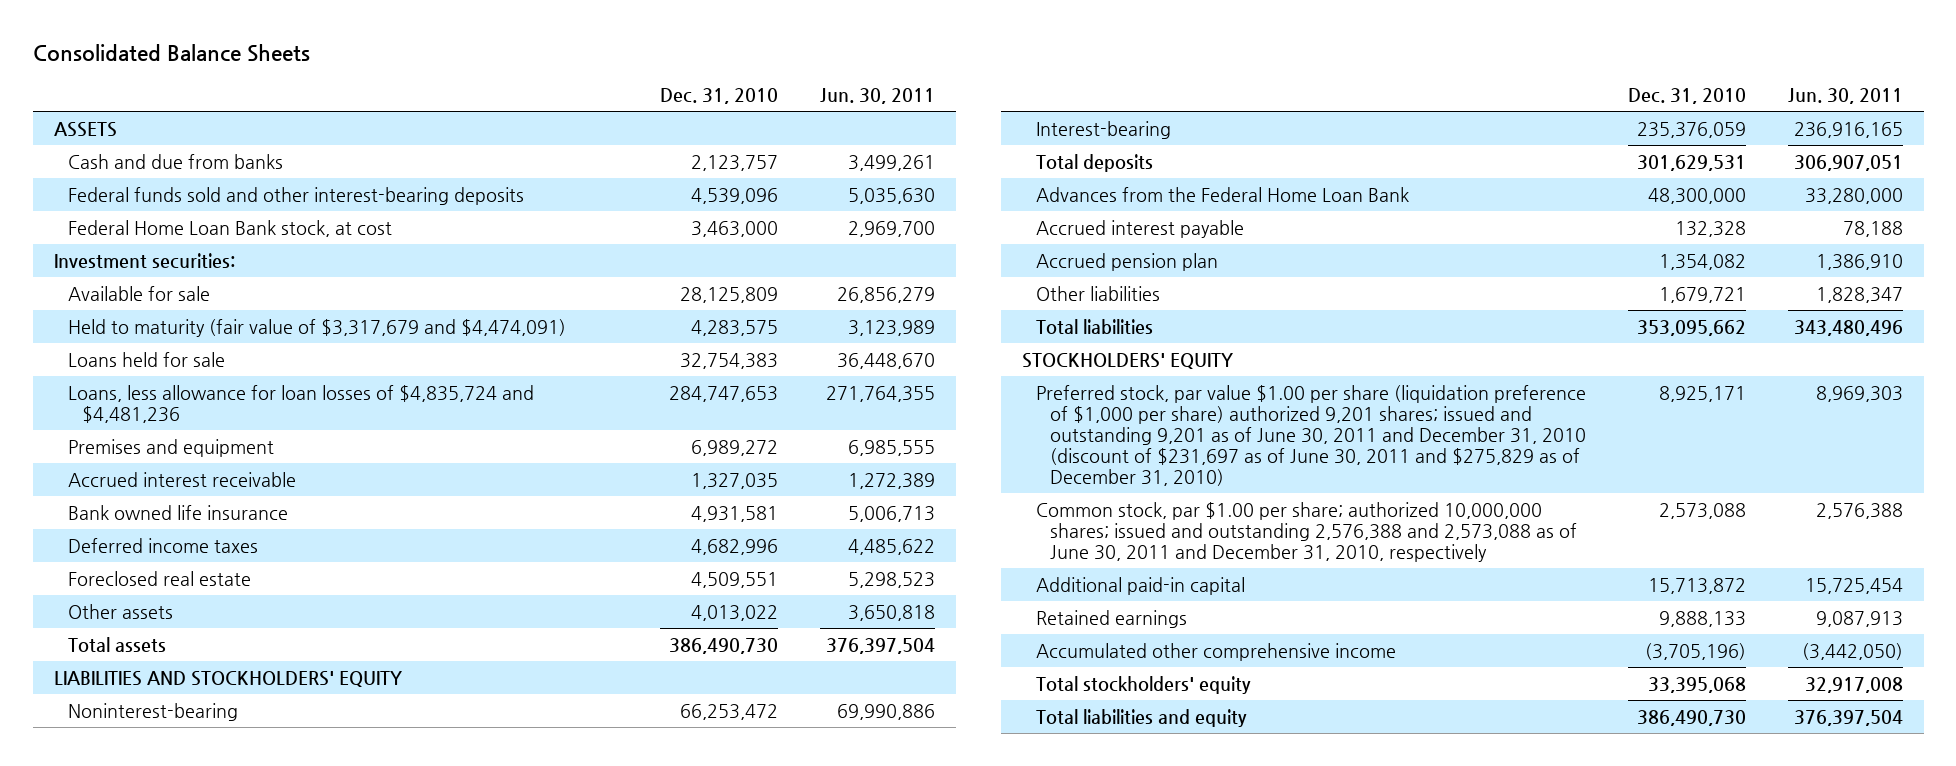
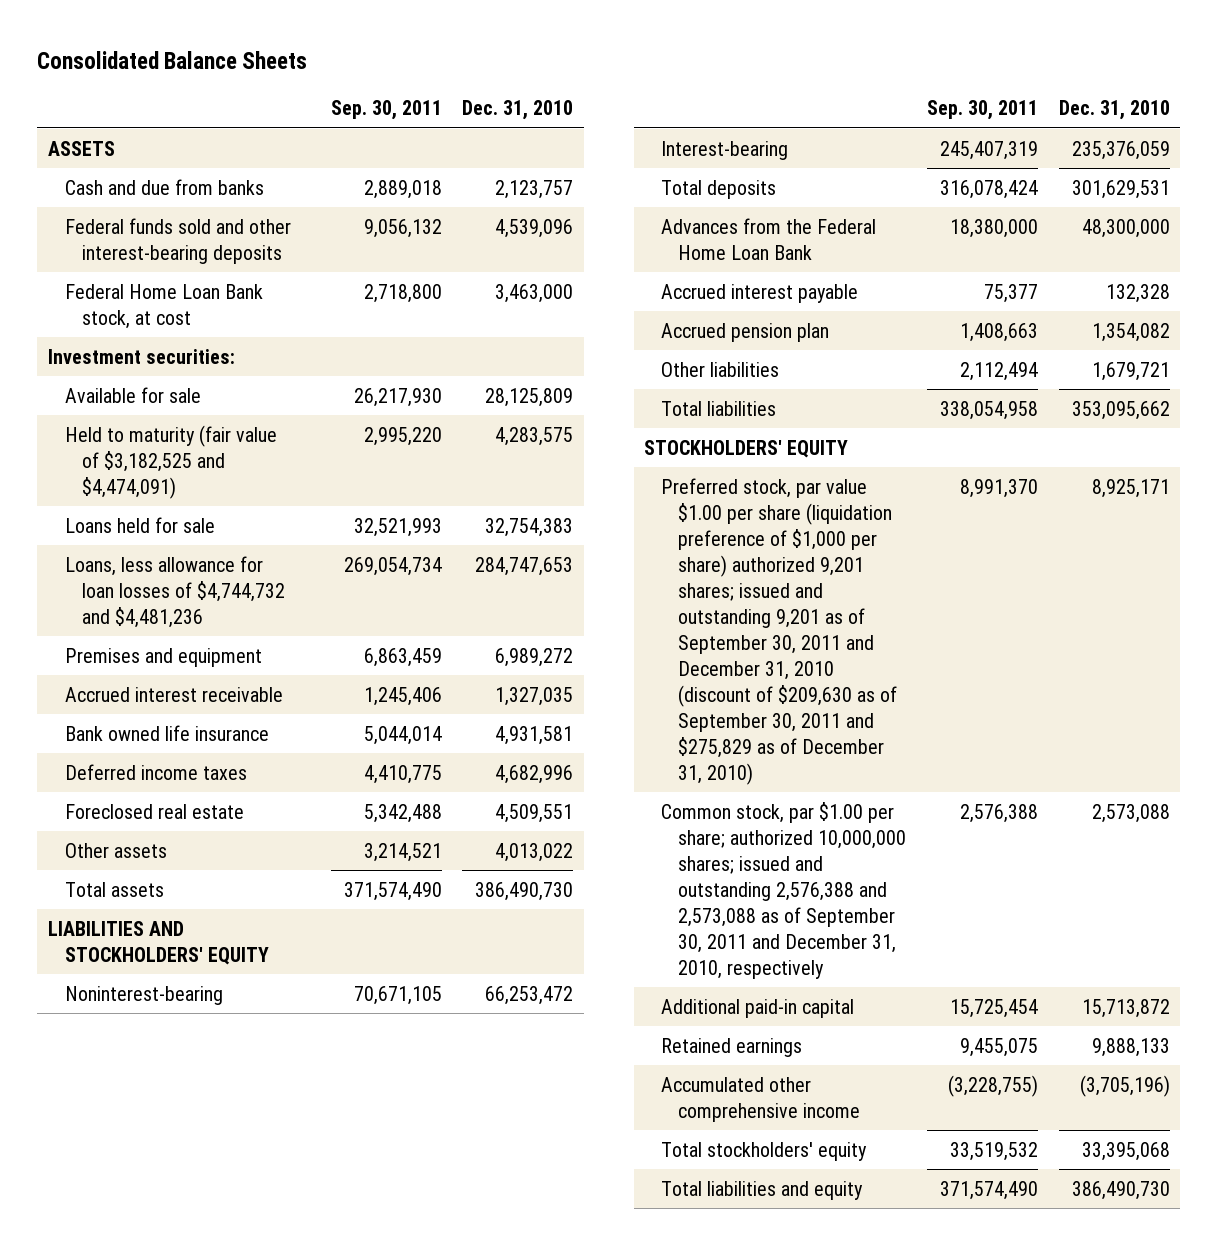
[819,87,935,104] Jun. 30, 2011 -> none
none -> [330,100,442,121] Sep. 30, 2011
[67,318,566,337] Held to maturity (fair value of $3,317,679 and $4,474,091) -> [64,424,277,499] Held to maturity (fair value of $3,182,525 and $4,474,091)
[67,384,534,423] Loans, less allowance for loan losses of $4,835,724 and $4,481,236 -> [64,555,285,628] Loans, less allowance for loan losses of $4,744,732 and $4,481,236
[1035,384,1586,486] Preferred stock, par value $1.00 per share (liquidation preference of $1,000 per share) authorized 9,201 shares; issued and outstanding 9,201 as of June 30, 2011 and December 31, 2010 (discount of $231,697 as of June 30, 2011 and $275,829 as of December 31, 2010) -> [661,477,898,785] Preferred stock, par value $1.00 per share (liquidation preference of $1,000 per share) authorized 9,201 shares; issued and outstanding 9,201 as of September 30, 2011 and December 31, 2010 (discount of $209,630 as of September 30, 2011 and $275,829 as of December 31, 2010)
[1035,501,1577,562] Common stock, par $1.00 per share; authorized 10,000,000 shares; issued and outstanding 2,576,388 and 2,573,088 as of June 30, 2011 and December 31, 2010, respectively -> [661,801,907,979] Common stock, par $1.00 per share; authorized 10,000,000 shares; issued and outstanding 2,576,388 and 2,573,088 as of September 30, 2011 and December 31, 2010, respectively

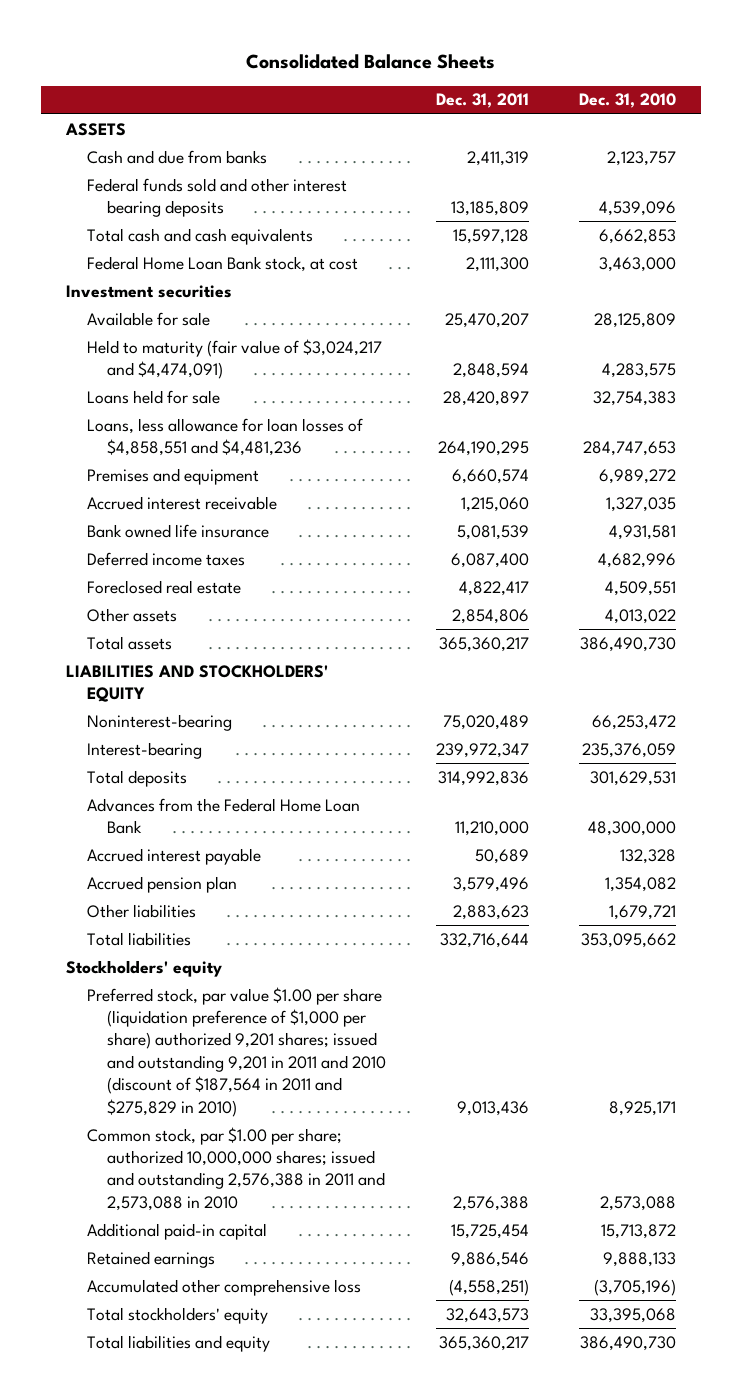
[330,100,442,121] Sep. 30, 2011 -> none
none -> [436,93,530,109] Dec. 31, 2011
[64,217,291,264] Federal funds sold and other interest-bearing deposits -> [86,177,347,218] Federal funds sold and other interest bearing deposits
none -> [86,227,313,245] Total cash and cash equivalents
[47,348,235,364] Investment securities: -> [65,284,232,298] Investment securities
[64,424,277,499] Held to maturity (fair value of $3,182,525 and $4,474,091) -> [86,338,382,380] Held to maturity (fair value of $3,024,217 and $4,474,091)
[64,555,285,628] Loans, less allowance for loan losses of $4,744,732 and $4,481,236 -> [86,417,363,457] Loans, less allowance for loan losses of $4,858,551 and $4,481,236
[644,439,849,458] STOCKHOLDERS' EQUITY -> [65,959,222,977] Stockholders' equity
[661,477,898,785] Preferred stock, par value $1.00 per share (liquidation preference of $1,000 per share) authorized 9,201 shares; issued and outstanding 9,201 as of September 30, 2011 and December 31, 2010 (discount of $209,630 as of September 30, 2011 and $275,829 as of December 31, 2010) -> [86,986,387,1117] Preferred stock, par value $1.00 per share (liquidation preference of $1,000 per share) authorized 9,201 shares; issued and outstanding 9,201 in 2011 and 2010 (discount of $187,564 in 2011 and $275,829 in 2010)
[661,801,907,979] Common stock, par $1.00 per share; authorized 10,000,000 shares; issued and outstanding 2,576,388 and 2,573,088 as of September 30, 2011 and December 31, 2010, respectively -> [86,1126,386,1211] Common stock, par $1.00 per share; authorized 10,000,000 shares; issued and outstanding 2,576,388 in 2011 and 2,573,088 in 2010
[661,1076,861,1122] Accumulated other comprehensive income -> [86,1278,361,1296] Accumulated other comprehensive loss

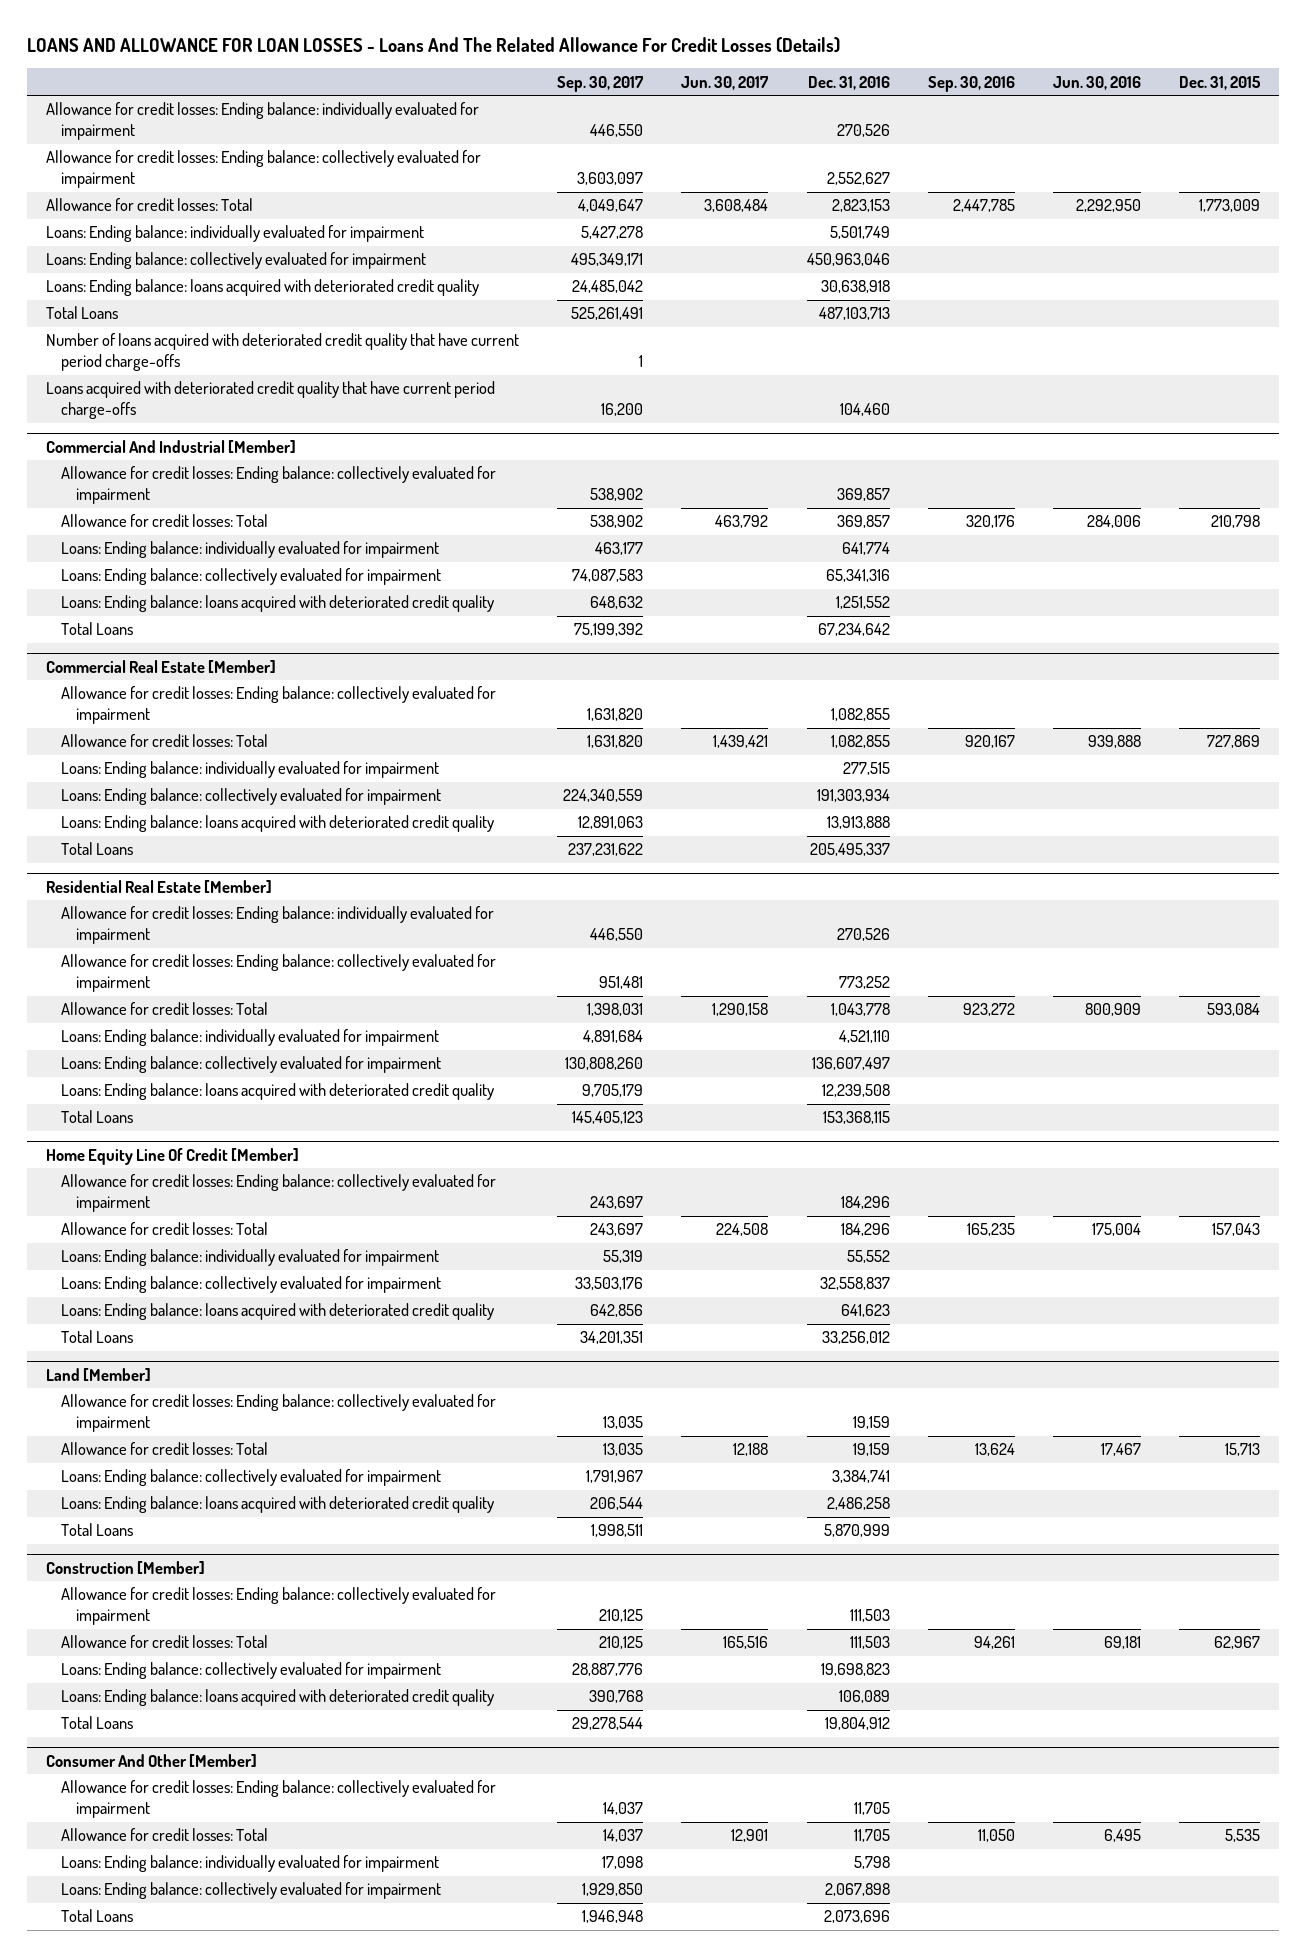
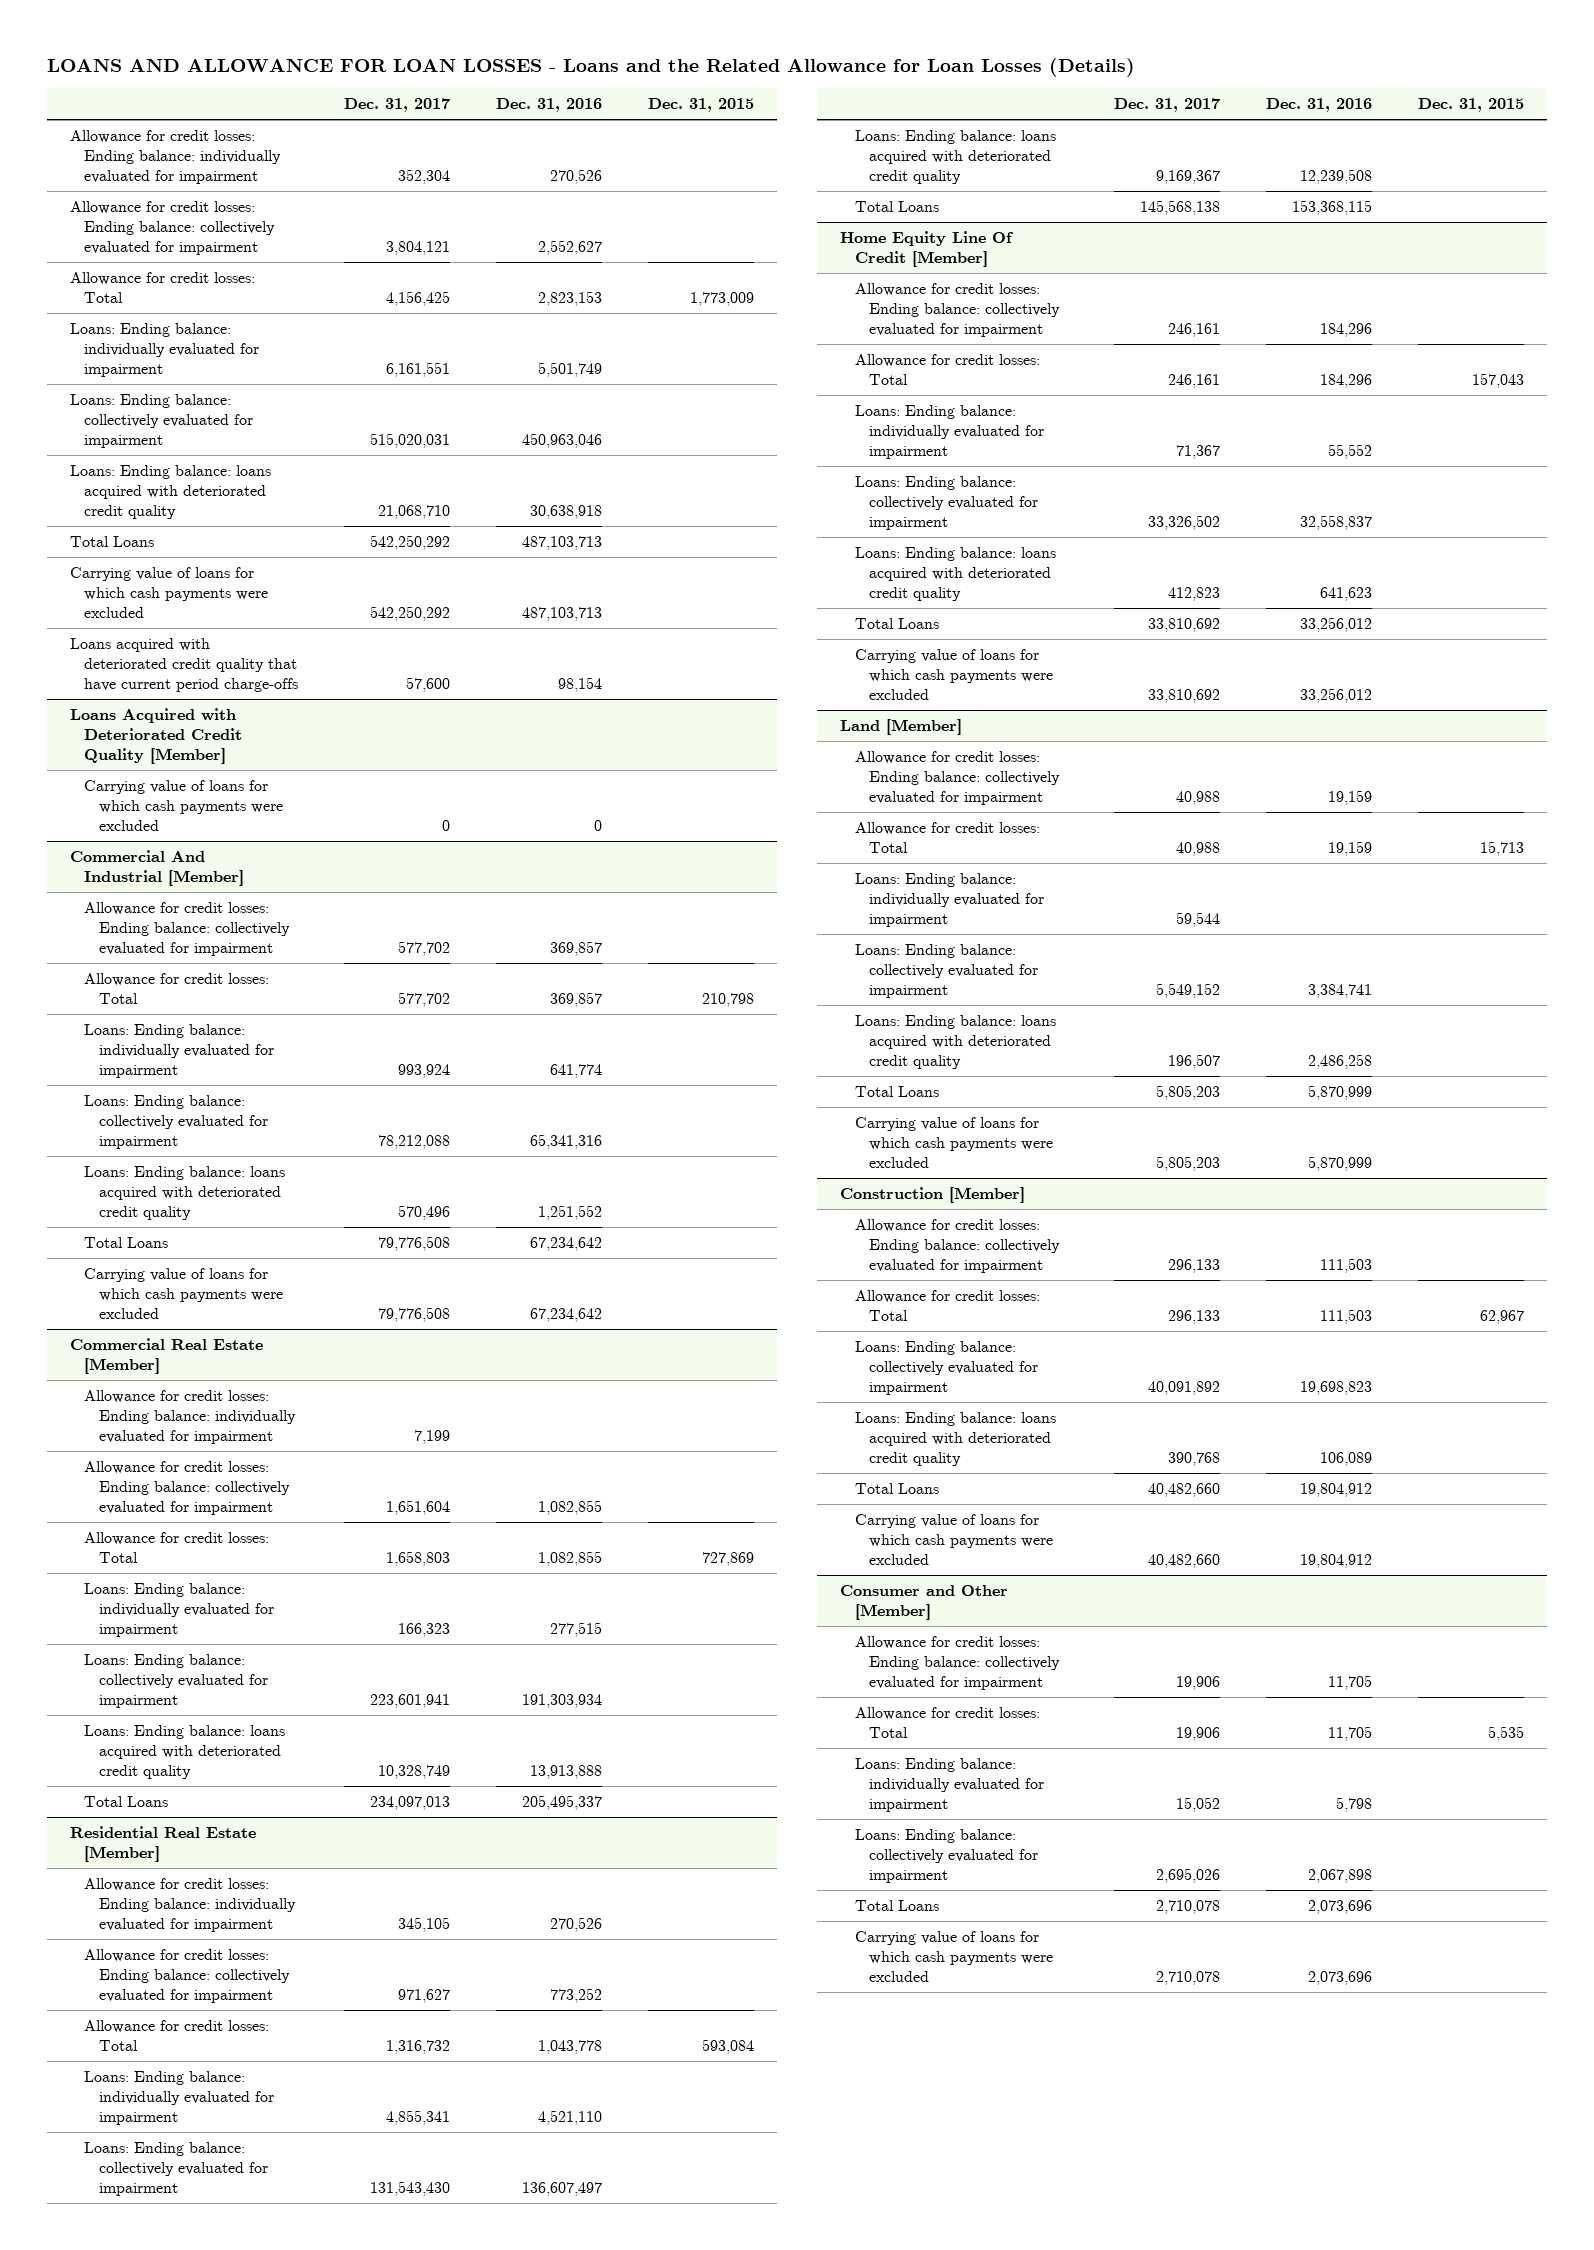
[26,37,840,54] LOANS AND ALLOWANCE FOR LOAN LOSSES - Loans And The Related Allowance For Credit Losses (Details) -> [46,57,1135,77] LOANS AND ALLOWANCE FOR LOAN LOSSES - Loans and the Related Allowance for Loan Losses (Details)
[557,75,645,92] Sep. 30, 2017 -> none
[681,75,770,90] Jun. 30, 2017 -> none
[927,75,1015,92] Sep. 30, 2016 -> none
[1053,75,1142,90] Jun. 30, 2016 -> none
none -> [344,97,451,112] Dec. 31, 2017
[45,333,519,372] Number of loans acquired with deteriorated credit quality that have current period charge-offs -> none
none -> [69,567,269,619] Carrying value of loans for which cash payments were excluded
[839,403,890,417] 104,460 -> [558,677,603,693] 98,154
none -> [69,708,243,765] Loans Acquired with Deteriorated Credit Quality [Member]
none -> [84,780,284,832] Carrying value of loans for which cash payments were excluded
none -> [84,1268,284,1320] Carrying value of loans for which cash payments were excluded
none -> [84,1390,297,1445] Allowance for credit losses: Ending balance: individually evaluated for impairment
none -> [854,649,1054,701] Carrying value of loans for which cash payments were excluded
none -> [854,873,1045,928] Loans: Ending balance: individually evaluated for impairment
none -> [854,1117,1054,1169] Carrying value of loans for which cash payments were excluded
none -> [854,1514,1054,1566] Carrying value of loans for which cash payments were excluded
[45,1753,257,1767] Consumer And Other [Member] -> [839,1585,1008,1621] Consumer and Other [Member]
none -> [854,1931,1054,1983] Carrying value of loans for which cash payments were excluded

